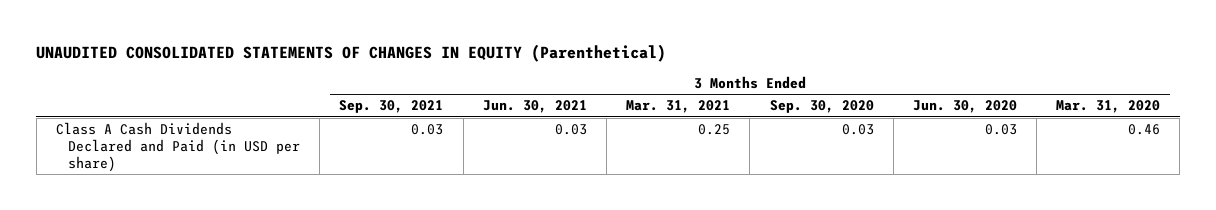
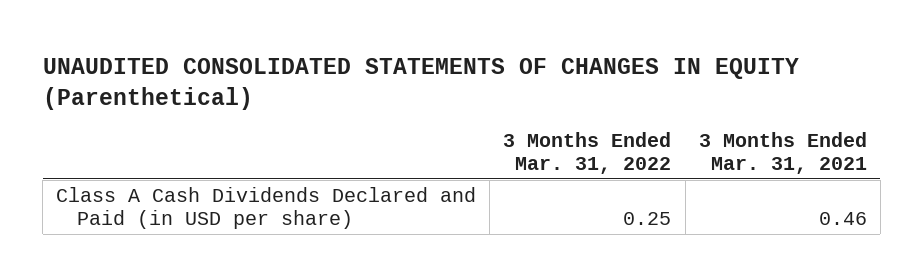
[339,100,444,114] Sep. 30, 2021 -> none
[482,100,587,114] Jun. 30, 2021 -> none
[769,100,874,114] Sep. 30, 2020 -> none
[912,100,1017,114] Jun. 30, 2020 -> none
[1056,100,1161,114] Mar. 31, 2020 -> none
none -> [503,131,672,174] 3 Months Ended Mar. 31, 2022
[698,124,731,136] 0.25 -> [818,212,867,226] 0.46

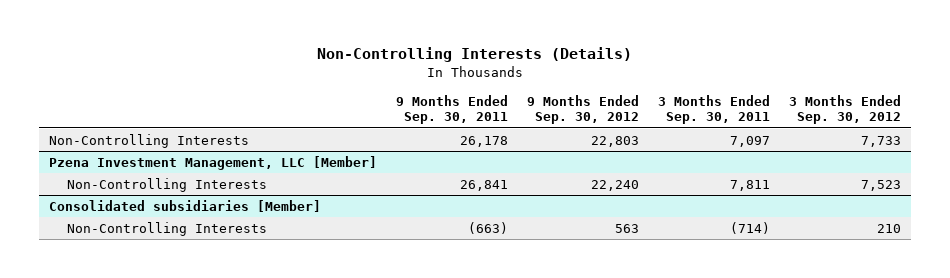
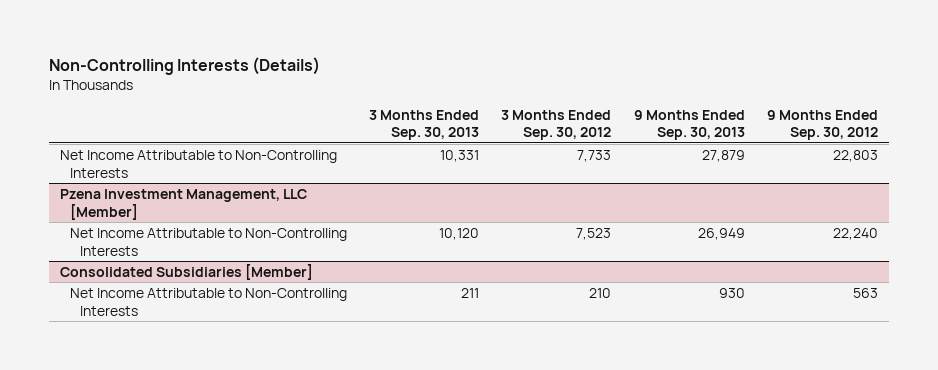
[395,94,508,125] 9 Months Ended Sep. 30, 2011 -> none
[658,94,771,125] 3 Months Ended Sep. 30, 2011 -> none
none -> [369,109,480,141] 3 Months Ended Sep. 30, 2013
none -> [633,109,745,141] 9 Months Ended Sep. 30, 2013
[48,133,249,148] Non-Controlling Interests -> [59,149,337,178] Net Income Attributable to Non-Controlling Interests
[67,177,268,192] Non-Controlling Interests -> [69,227,347,256] Net Income Attributable to Non-Controlling Interests
[48,199,321,212] Consolidated subsidiaries [Member] -> [59,263,313,280] Consolidated Subsidiaries [Member]
[67,221,268,236] Non-Controlling Interests -> [69,287,347,316] Net Income Attributable to Non-Controlling Interests

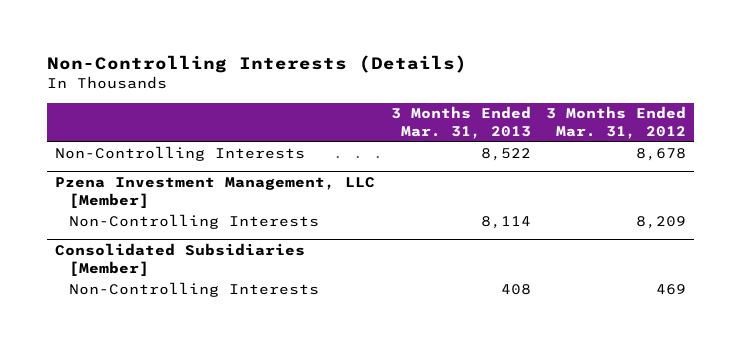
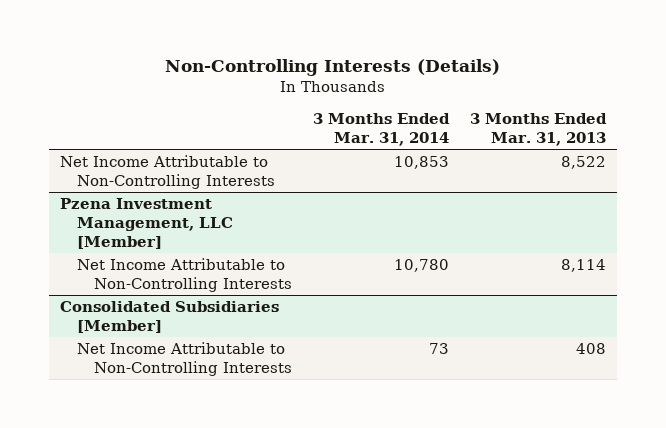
[546,106,687,139] 3 Months Ended Mar. 31, 2012 -> none
none -> [313,112,451,146] 3 Months Ended Mar. 31, 2014
[55,145,306,161] Non-Controlling Interests -> [59,155,275,190] Net Income Attributable to Non-Controlling Interests
[68,213,319,229] Non-Controlling Interests -> [76,258,292,293] Net Income Attributable to Non-Controlling Interests
[68,281,319,297] Non-Controlling Interests -> [76,342,292,377] Net Income Attributable to Non-Controlling Interests

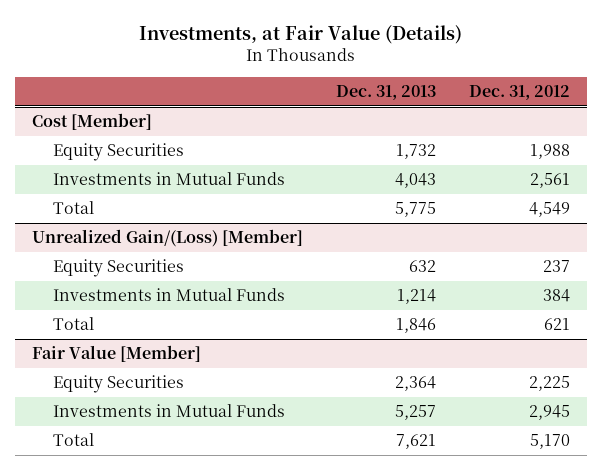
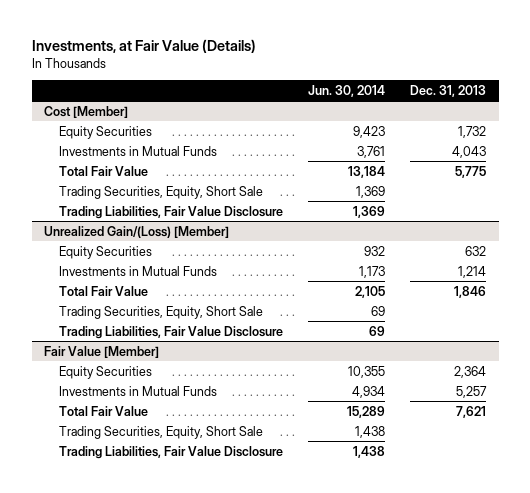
[469,85,571,101] Dec. 31, 2012 -> none
none -> [308,84,386,97] Jun. 30, 2014
[53,201,95,215] Total -> [58,165,148,176] Total Fair Value
none -> [58,185,263,199] Trading Securities, Equity, Short Sale
none -> [58,205,283,219] Trading Liabilities, Fair Value Disclosure
[53,317,95,331] Total -> [58,285,148,296] Total Fair Value
none -> [58,305,263,319] Trading Securities, Equity, Short Sale
none -> [58,325,283,339] Trading Liabilities, Fair Value Disclosure
[53,433,95,447] Total -> [58,405,148,416] Total Fair Value
none -> [58,425,263,439] Trading Securities, Equity, Short Sale
none -> [58,445,283,459] Trading Liabilities, Fair Value Disclosure

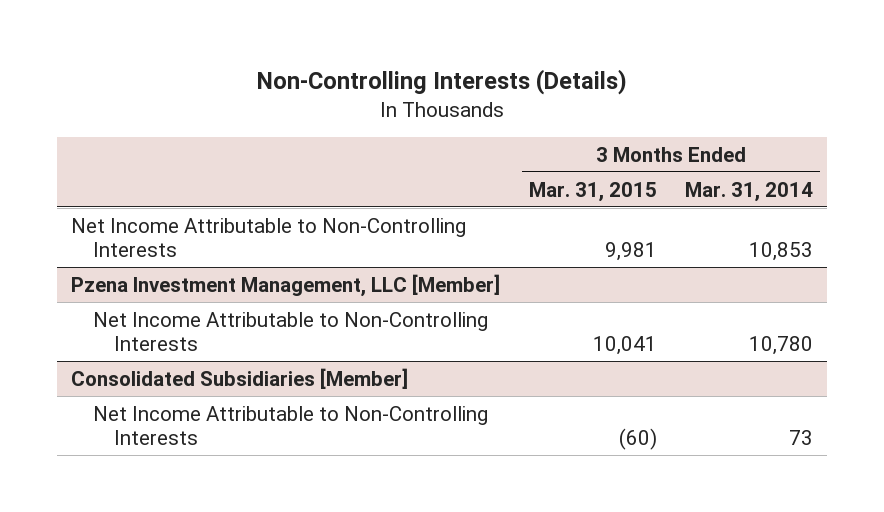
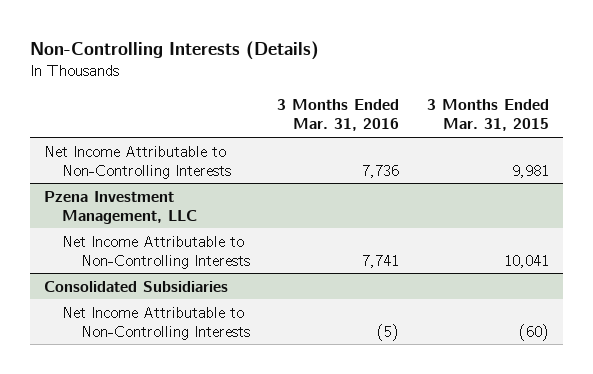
[684,181,813,202] Mar. 31, 2014 -> none
none -> [277,99,400,132] 3 Months Ended Mar. 31, 2016
[71,273,501,297] Pzena Investment Management, LLC [Member] -> [43,190,198,224] Pzena Investment Management, LLC
[71,367,409,389] Consolidated Subsidiaries [Member] -> [43,280,228,292] Consolidated Subsidiaries

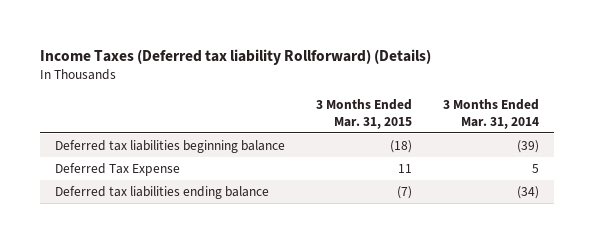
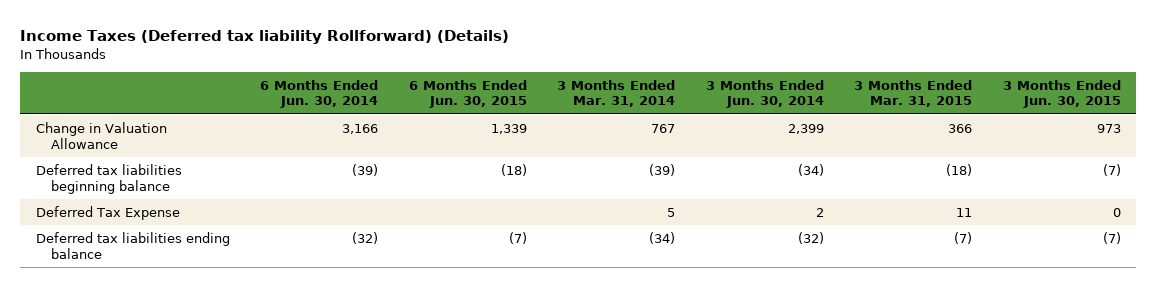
none -> [260,79,379,109] 6 Months Ended Jun. 30, 2014
none -> [408,79,527,109] 6 Months Ended Jun. 30, 2015
none -> [705,79,824,109] 3 Months Ended Jun. 30, 2014
none -> [1002,79,1121,109] 3 Months Ended Jun. 30, 2015
none -> [35,121,167,149] Change in Valuation Allowance

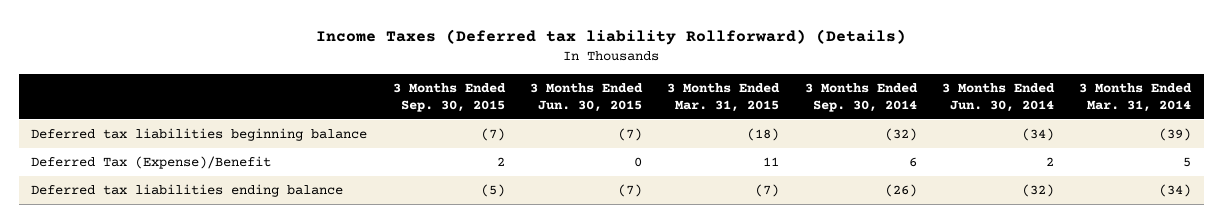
[260,79,379,109] 6 Months Ended Jun. 30, 2014 -> none
[408,79,527,109] 6 Months Ended Jun. 30, 2015 -> none
none -> [392,83,506,113] 3 Months Ended Sep. 30, 2015
none -> [804,83,918,113] 3 Months Ended Sep. 30, 2014
[35,121,167,149] Change in Valuation Allowance -> none
[35,205,180,220] Deferred Tax Expense -> [31,155,272,169] Deferred Tax (Expense)/Benefit

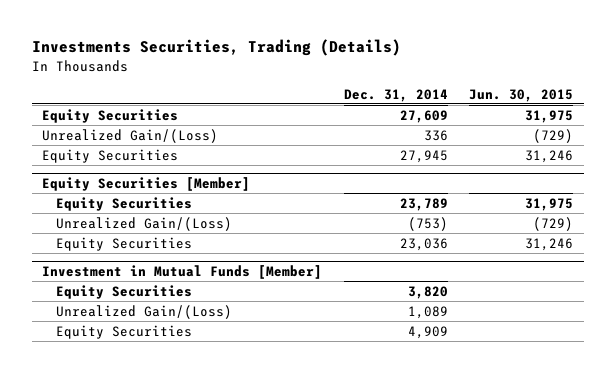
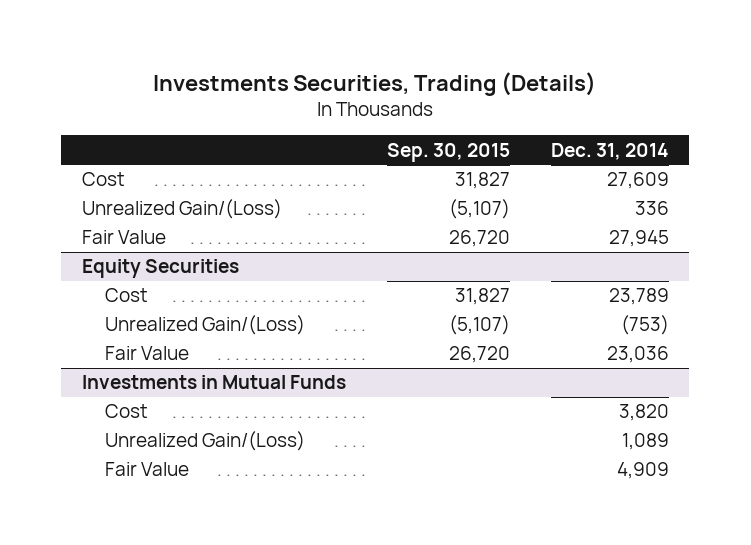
[469,88,574,102] Jun. 30, 2015 -> none
none -> [386,142,510,162] Sep. 30, 2015
[42,108,179,123] Equity Securities -> [81,172,125,187] Cost
[42,148,179,163] Equity Securities -> [81,230,166,245] Fair Value
[42,176,251,191] Equity Securities [Member] -> [81,259,239,279] Equity Securities
[55,196,192,211] Equity Securities -> [104,288,148,303] Cost
[55,236,192,251] Equity Securities -> [104,346,189,361] Fair Value
[42,264,323,279] Investment in Mutual Funds [Member] -> [81,375,346,390] Investments in Mutual Funds
[55,284,192,299] Equity Securities -> [104,404,148,419] Cost
[55,324,192,339] Equity Securities -> [104,462,189,477] Fair Value

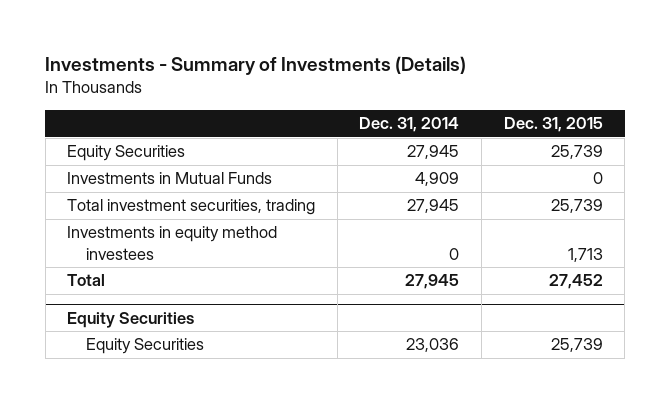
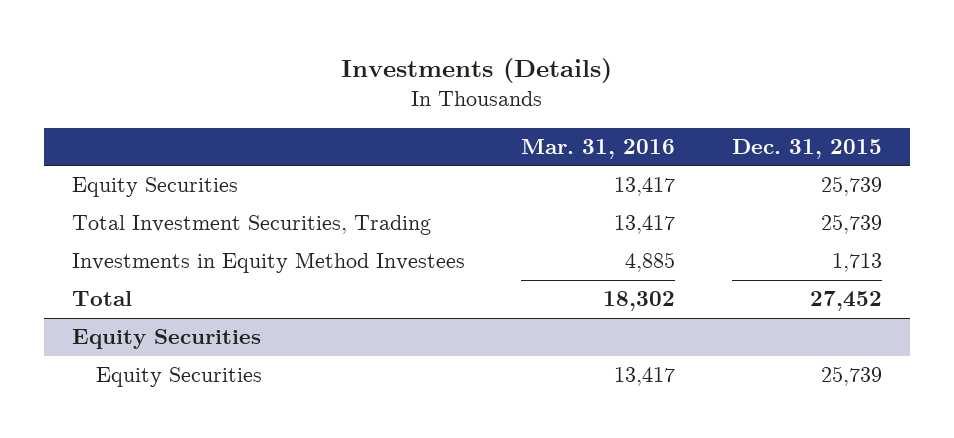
[45,55,467,75] Investments - Summary of Investments (Details) -> [340,58,612,84] Investments (Details)
[359,117,460,133] Dec. 31, 2014 -> none
none -> [521,138,676,159] Mar. 31, 2016
[67,172,273,185] Investments in Mutual Funds -> none
[67,199,316,216] Total investment securities, trading -> [72,215,432,236] Total Investment Securities, Trading
[67,226,278,260] Investments in equity method investees -> [72,252,466,274] Investments in Equity Method Investees

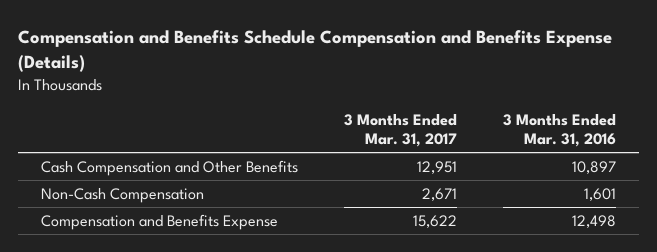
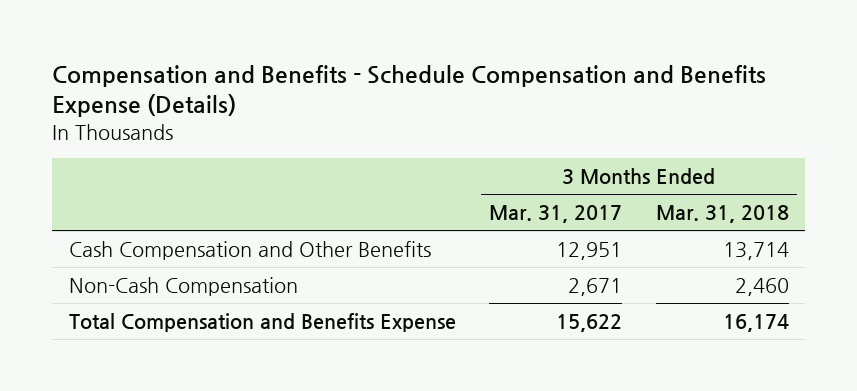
[17,29,612,72] Compensation and Benefits Schedule Compensation and Benefits Expense (Details) -> [51,65,766,118] Compensation and Benefits - Schedule Compensation and Benefits Expense (Details)
[503,114,617,147] 3 Months Ended Mar. 31, 2016 -> none
none -> [655,205,789,224] Mar. 31, 2018
[40,214,278,231] Compensation and Benefits Expense -> [68,312,456,332] Total Compensation and Benefits Expense

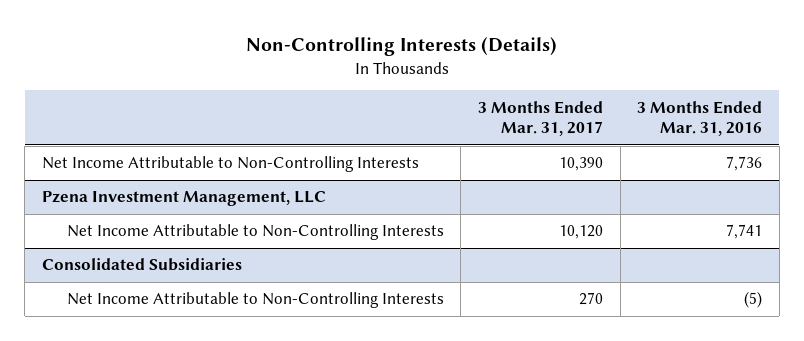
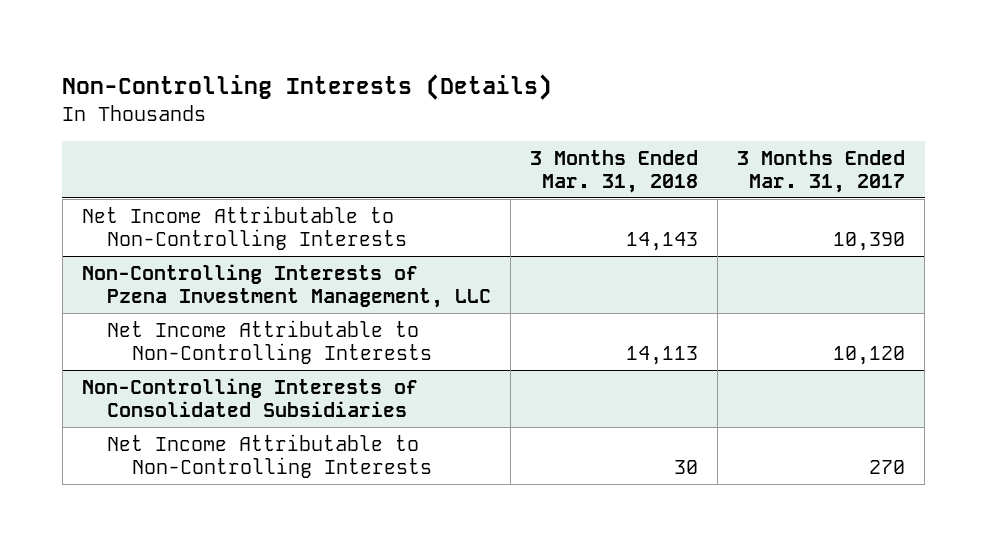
[637,100,763,137] 3 Months Ended Mar. 31, 2016 -> none
none -> [529,149,698,194] 3 Months Ended Mar. 31, 2018
[42,191,327,207] Pzena Investment Management, LLC -> [81,263,491,309] Non-Controlling Interests of Pzena Investment Management, LLC
[42,258,243,272] Consolidated Subsidiaries -> [81,377,418,418] Non-Controlling Interests of Consolidated Subsidiaries

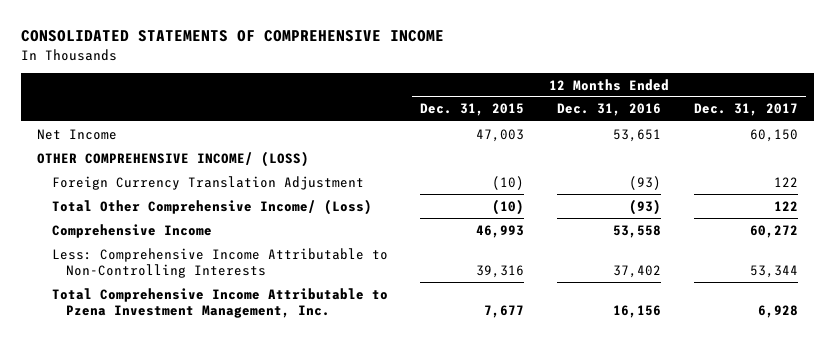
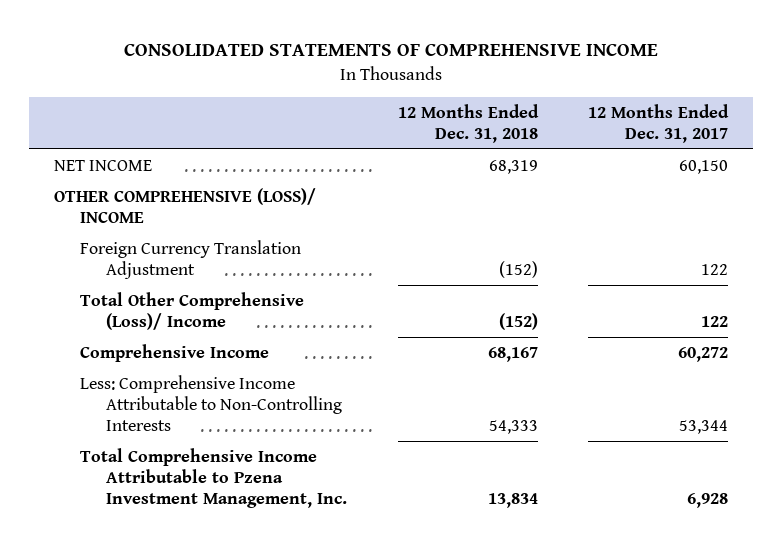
[420,103,525,117] Dec. 31, 2015 -> none
[556,103,661,117] Dec. 31, 2016 -> none
none -> [397,103,539,143] 12 Months Ended Dec. 31, 2018
[36,128,117,140] Net Income -> [54,159,153,171] NET INCOME
[36,150,309,167] OTHER COMPREHENSIVE INCOME/ (LOSS) -> [54,187,317,223] OTHER COMPREHENSIVE (LOSS)/ INCOME
[51,198,372,215] Total Other Comprehensive Income/ (Loss) -> [80,291,305,330] Total Other Comprehensive (Loss)/ Income

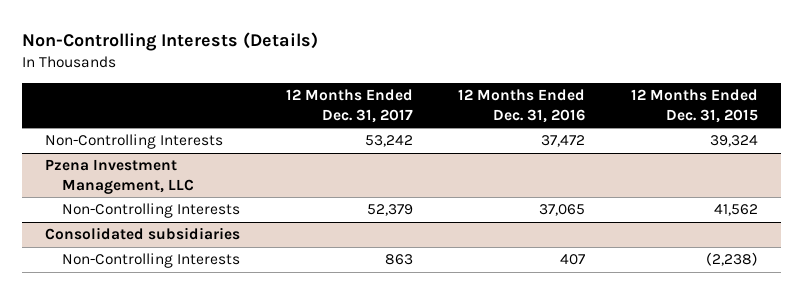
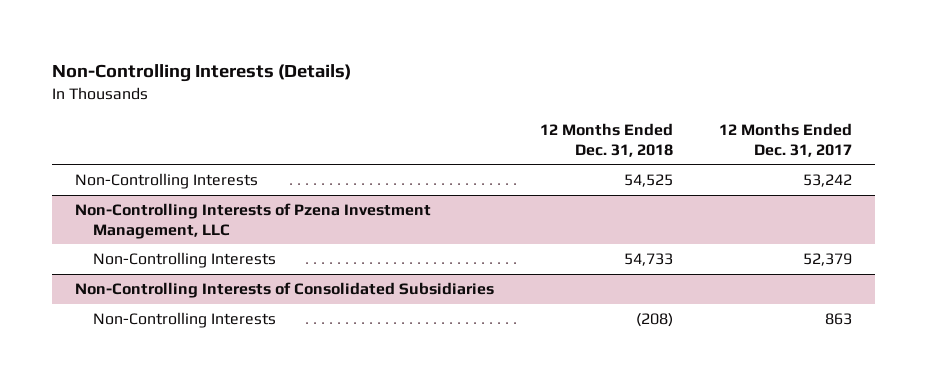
[458,89,586,123] 12 Months Ended Dec. 31, 2016 -> none
[630,89,758,123] 12 Months Ended Dec. 31, 2015 -> none
none -> [539,123,673,157] 12 Months Ended Dec. 31, 2018
[45,159,195,194] Pzena Investment Management, LLC -> [74,203,431,239] Non-Controlling Interests of Pzena Investment Management, LLC
[45,227,241,241] Consolidated subsidiaries -> [74,282,494,299] Non-Controlling Interests of Consolidated Subsidiaries

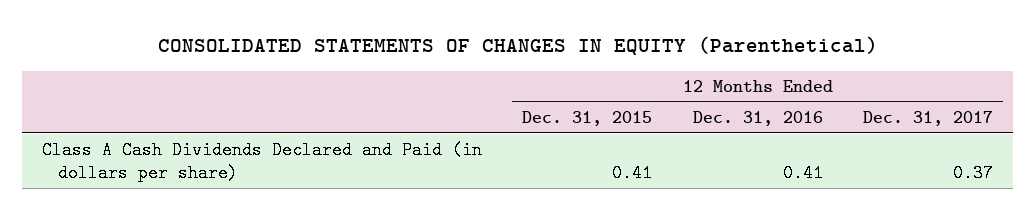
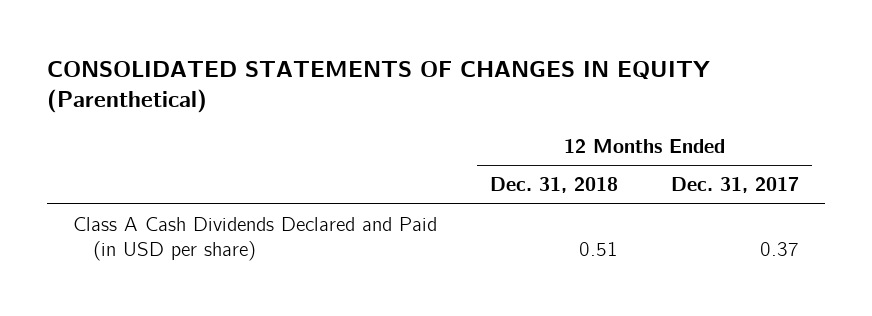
[522,111,653,127] Dec. 31, 2015 -> none
[692,111,823,127] Dec. 31, 2016 -> none
none -> [490,177,619,194] Dec. 31, 2018
[42,141,483,183] Class A Cash Dividends Declared and Paid (in dollars per share) -> [73,216,438,262] Class A Cash Dividends Declared and Paid (in USD per share)

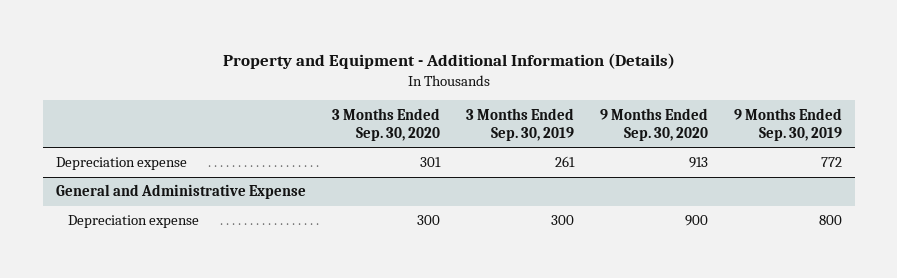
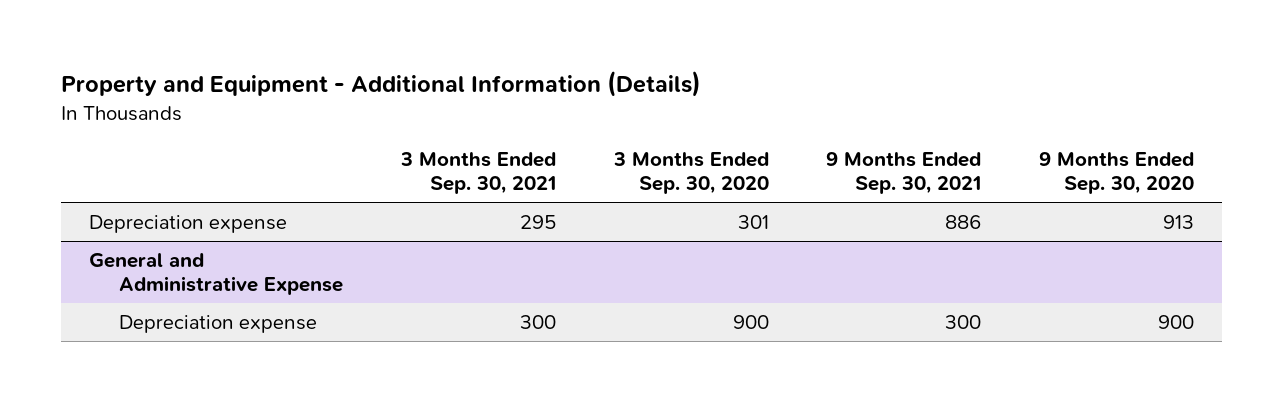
[465,107,574,141] 3 Months Ended Sep. 30, 2019 -> none
[733,107,842,141] 9 Months Ended Sep. 30, 2019 -> none
none -> [399,152,556,194] 3 Months Ended Sep. 30, 2021
none -> [826,152,982,194] 9 Months Ended Sep. 30, 2021
[416,215,440,226] 300 -> [732,315,769,330] 900

